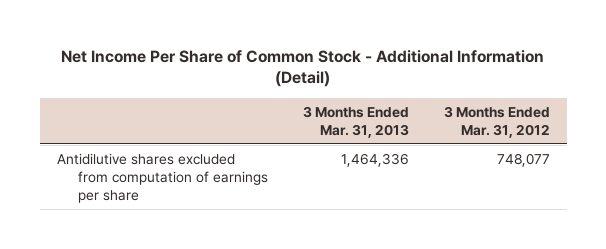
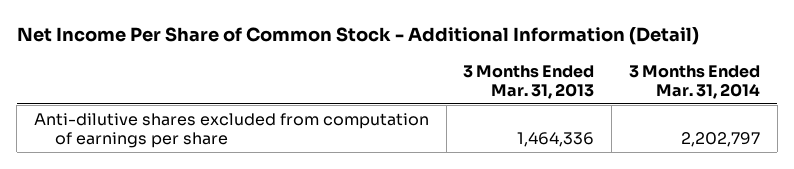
[443,105,550,138] 3 Months Ended Mar. 31, 2012 -> none
none -> [628,64,760,99] 3 Months Ended Mar. 31, 2014
[56,152,269,204] Antidilutive shares excluded from computation of earnings per share -> [33,112,429,148] Anti-dilutive shares excluded from computation of earnings per share

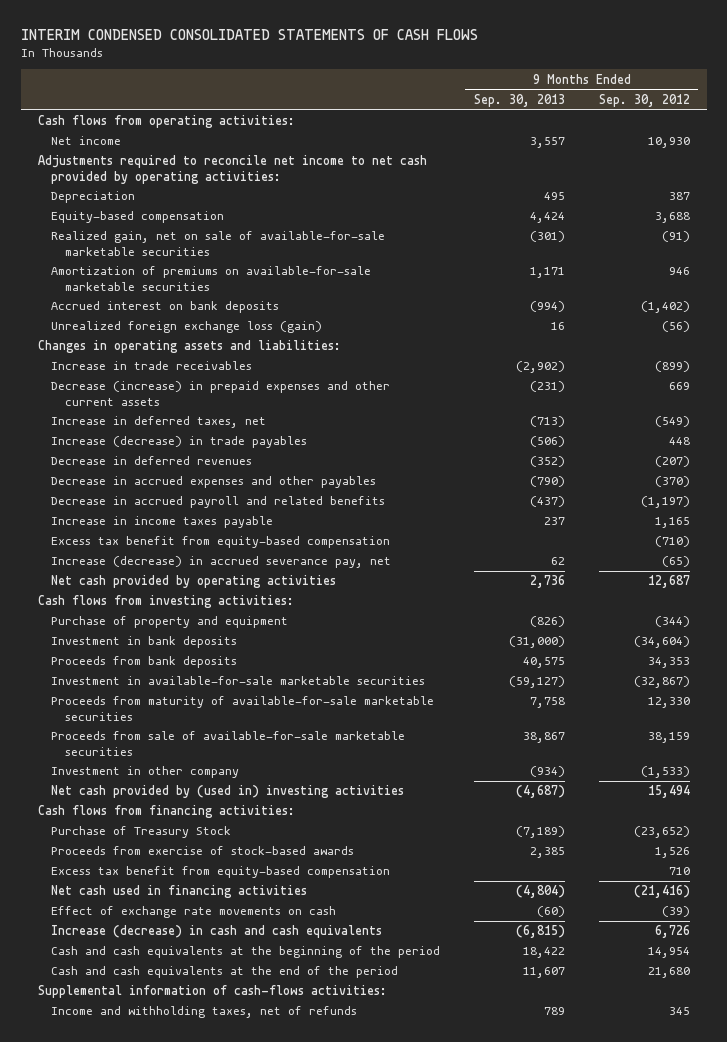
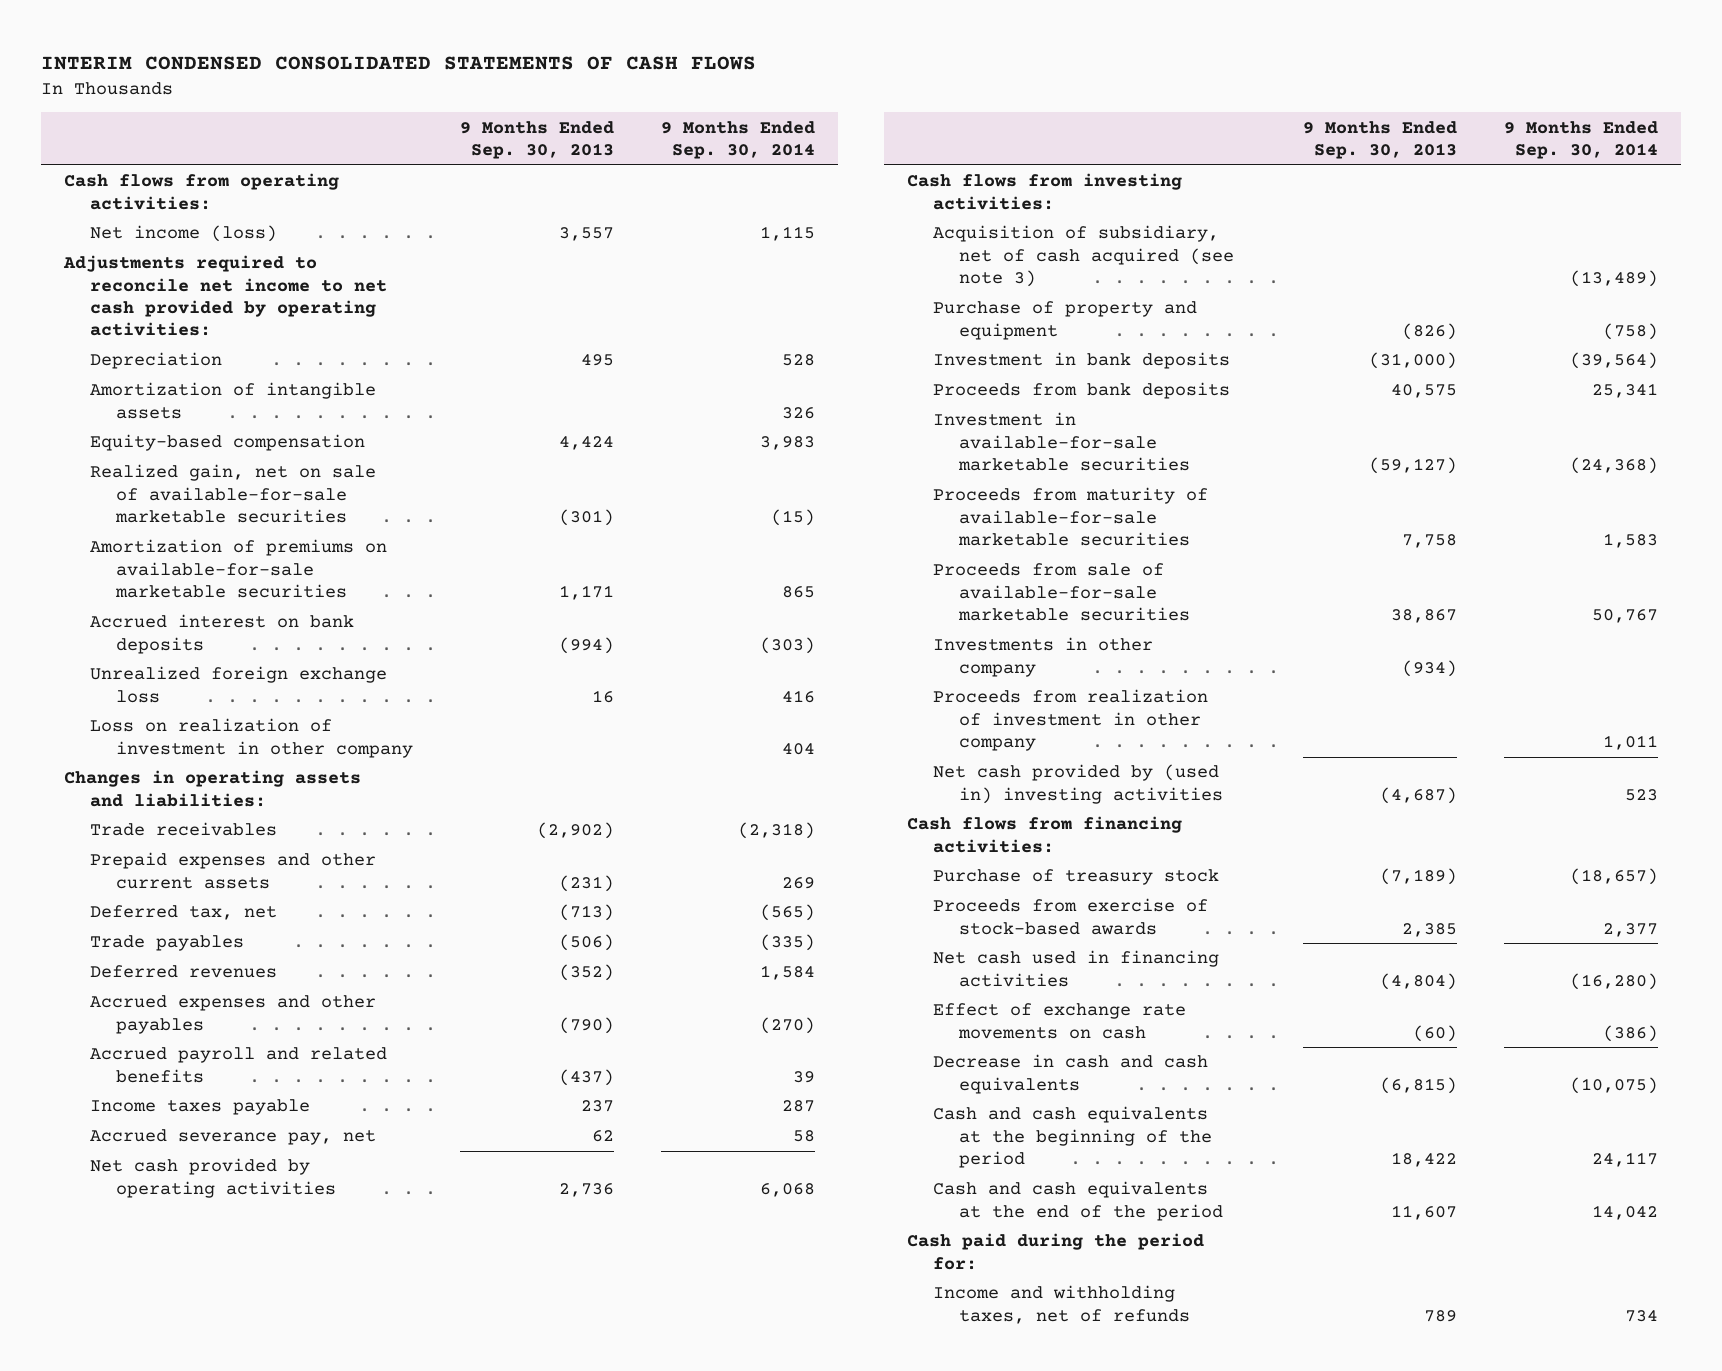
[598,94,690,108] Sep. 30, 2012 -> none
none -> [660,120,815,159] 9 Months Ended Sep. 30, 2014
[51,136,122,146] Net income -> [90,225,278,243] Net income (loss)
none -> [90,382,377,419] Amortization of intangible assets
[51,321,323,334] Unrealized foreign exchange loss (gain) -> [90,666,388,703] Unrealized foreign exchange loss
none -> [90,718,413,758] Loss on realization of investment in other company
[51,536,391,549] Excess tax benefit from equity-based compensation -> none
[51,361,253,371] Increase in trade receivables -> [90,822,278,837] Trade receivables
[51,381,391,406] Decrease (increase) in prepaid expenses and other current assets -> [90,852,377,889] Prepaid expenses and other current assets
[51,416,267,429] Increase in deferred taxes, net -> [90,905,278,921] Deferred tax, net
[51,436,308,449] Increase (decrease) in trade payables -> [90,935,245,952] Trade payables
[51,456,253,466] Decrease in deferred revenues -> [90,965,278,979] Deferred revenues
[51,476,377,489] Decrease in accrued expenses and other payables -> [90,995,377,1034] Accrued expenses and other payables
[51,496,386,509] Decrease in accrued payroll and related benefits -> [90,1047,388,1083] Accrued payroll and related benefits
[51,516,274,529] Increase in income taxes payable -> [90,1099,311,1116] Income taxes payable
[51,556,392,569] Increase (decrease) in accrued severance pay, net -> [90,1129,377,1146] Accrued severance pay, net
none -> [932,225,1234,287] Acquisition of subsidiary, net of cash acquired (see note 3)
[51,766,240,779] Investment in other company -> [932,637,1153,677] Investments in other company
none -> [932,689,1208,751] Proceeds from realization of investment in other company
[51,826,232,839] Purchase of Treasury Stock -> [932,869,1219,886] Purchase of treasury stock
[51,866,391,879] Excess tax benefit from equity-based compensation -> none
[51,925,383,939] Increase (decrease) in cash and cash equivalents -> [932,1054,1208,1094] Decrease in cash and cash equivalents
[37,985,387,999] Supplemental information of cash-flows activities: -> none
none -> [907,1233,1205,1270] Cash paid during the period for:

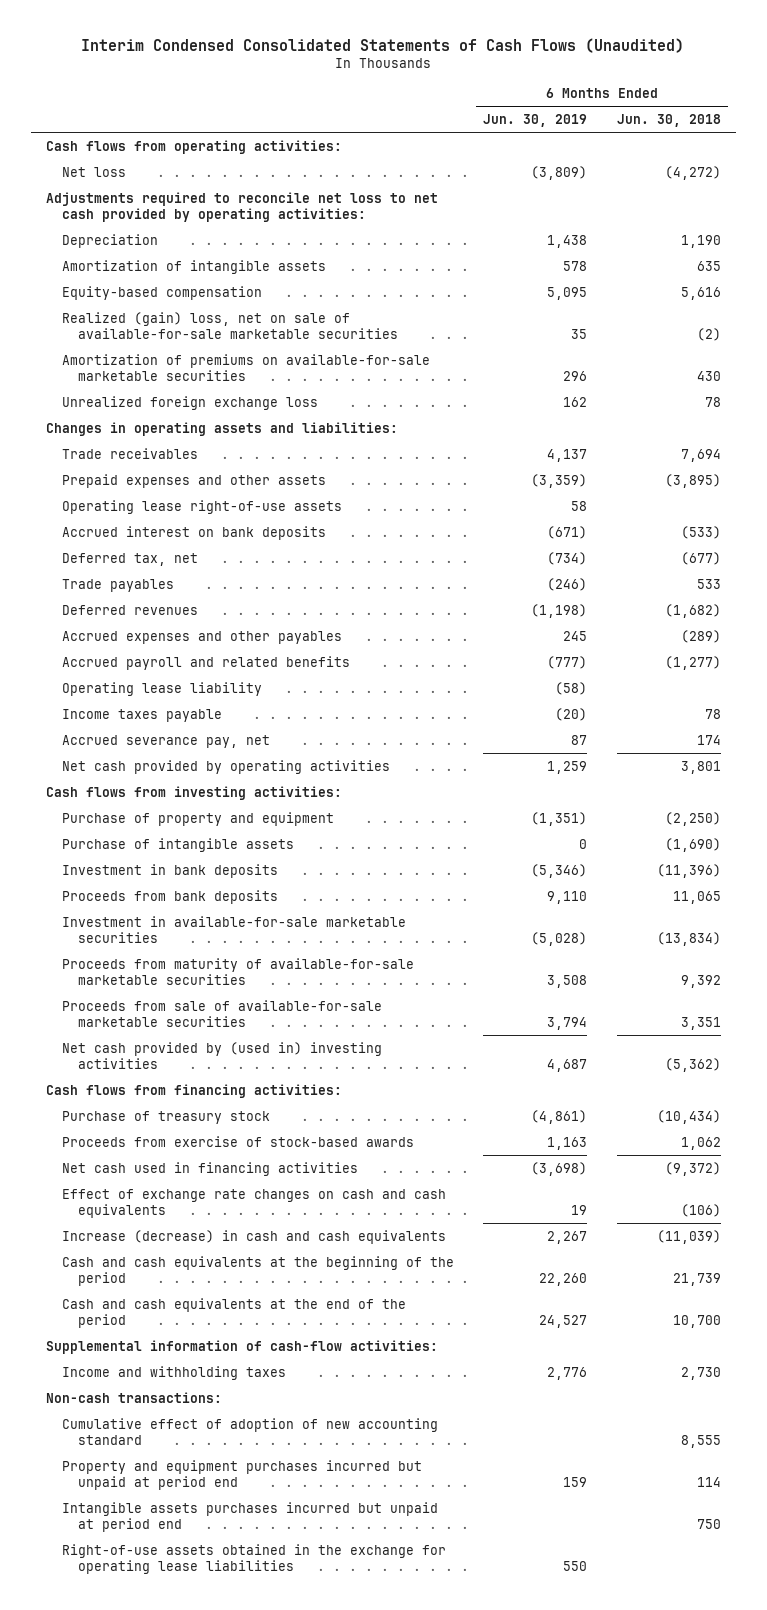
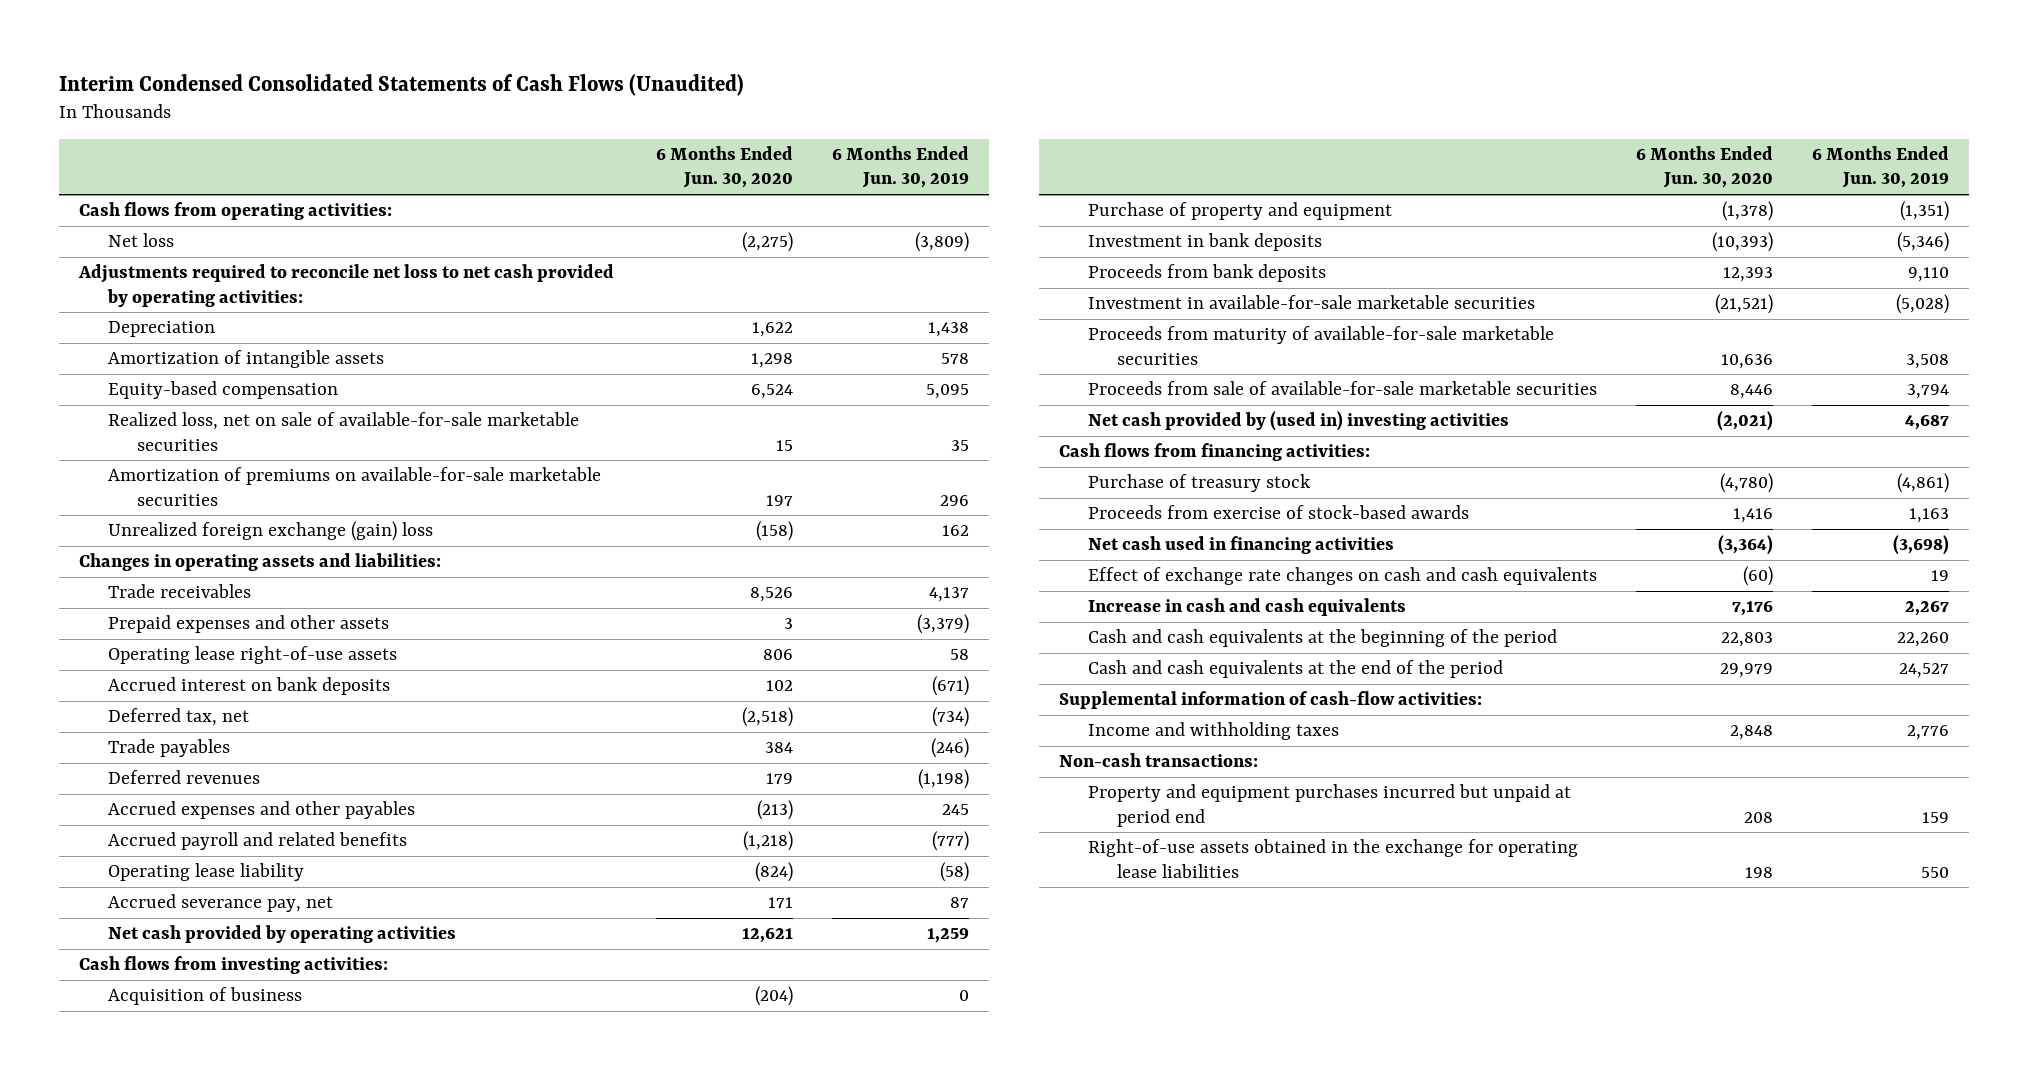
[616,114,721,128] Jun. 30, 2018 -> none
none -> [655,145,793,189] 6 Months Ended Jun. 30, 2020
[61,311,398,340] Realized (gain) loss, net on sale of available-for-sale marketable securities -> [107,412,579,451] Realized loss, net on sale of available-for-sale marketable securities
[61,395,318,410] Unrealized foreign exchange loss -> [107,521,433,542] Unrealized foreign exchange (gain) loss
[531,473,588,488] (3,359) -> [917,614,970,635] (3,379)
[61,708,222,722] Income taxes payable -> none
none -> [107,987,302,1006] Acquisition of business
[61,837,294,852] Purchase of intangible assets -> none
[61,1229,446,1244] Increase (decrease) in cash and cash equivalents -> [1088,598,1407,617] Increase in cash and cash equivalents
[61,1417,438,1446] Cumulative effect of adoption of new accounting standard -> none
[61,1501,438,1533] Intangible assets purchases incurred but unpaid at period end -> none

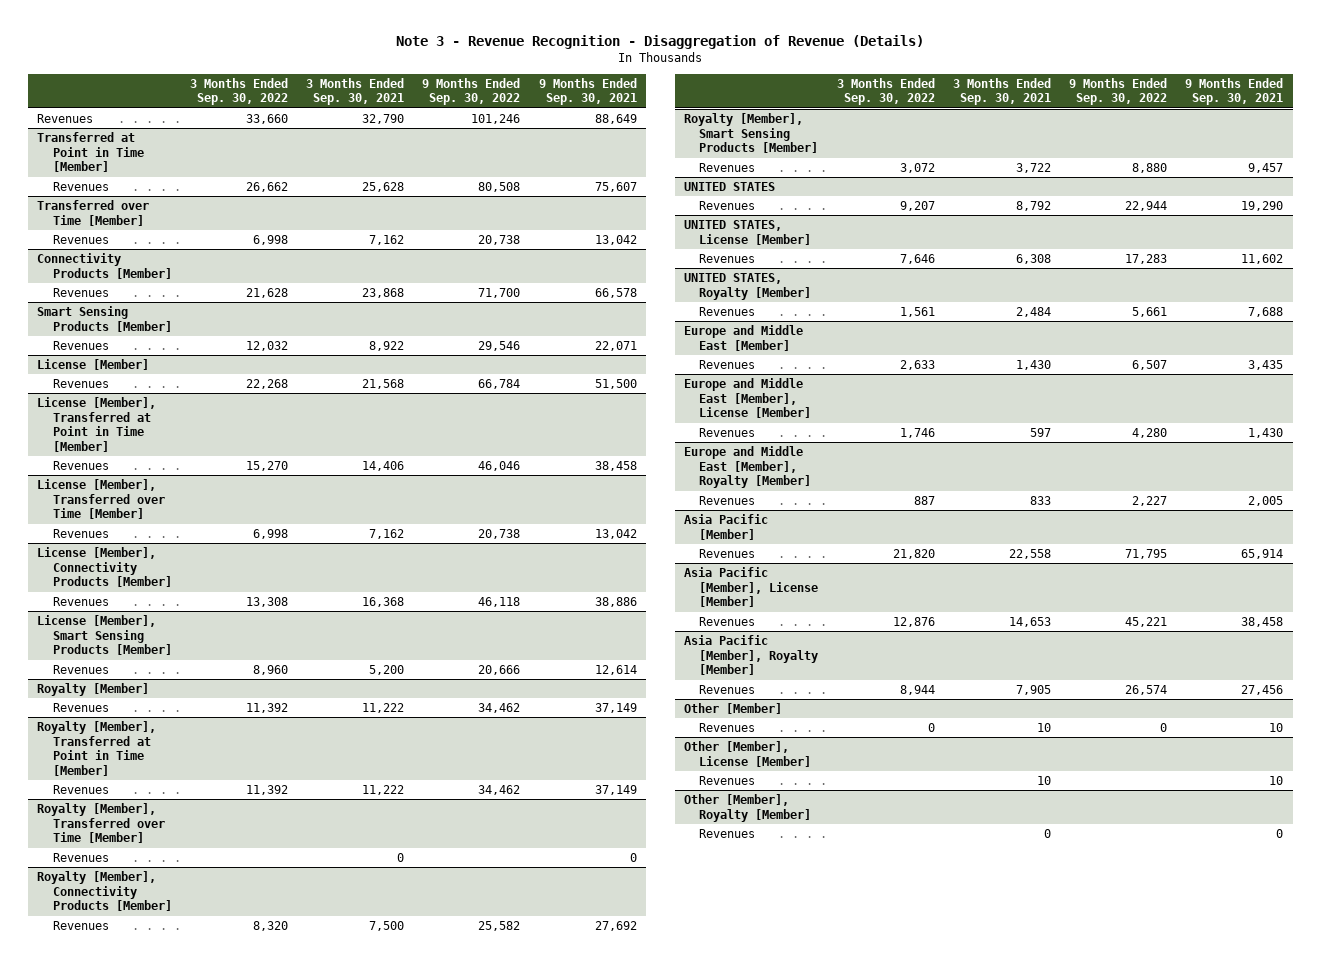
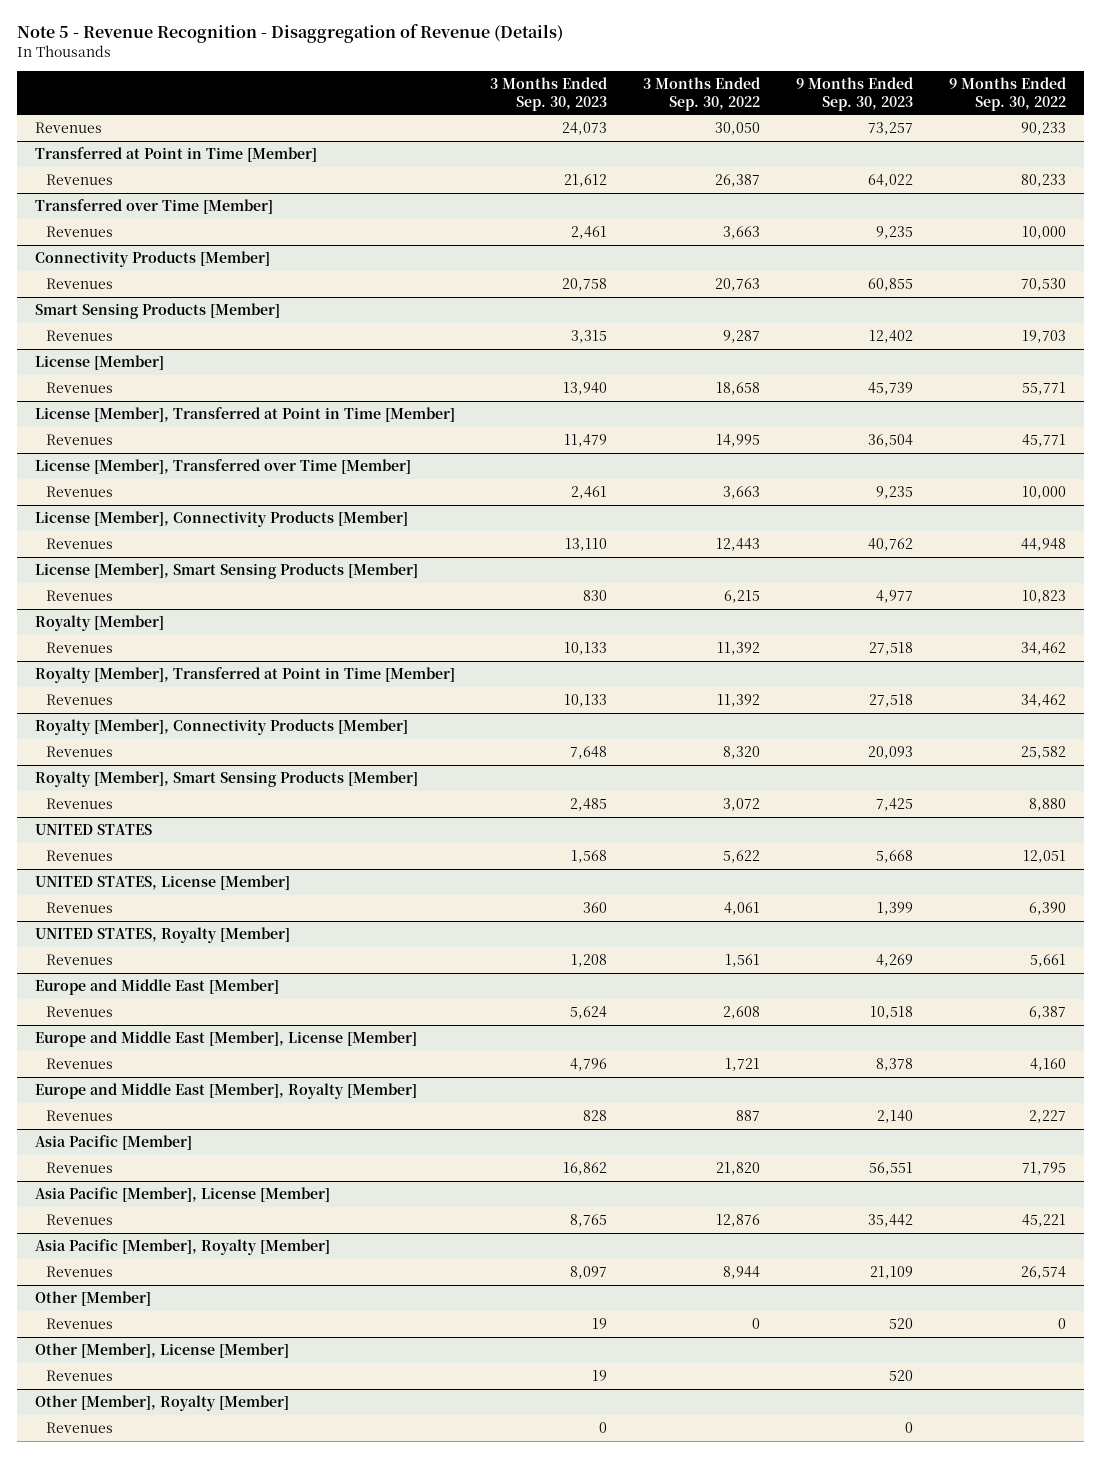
[396,35,925,50] Note 3 - Revenue Recognition - Disaggregation of Revenue (Details) -> [16,24,563,44] Note 5 - Revenue Recognition - Disaggregation of Revenue (Details)
[306,77,405,106] 3 Months Ended Sep. 30, 2021 -> none
[538,77,637,106] 9 Months Ended Sep. 30, 2021 -> none
none -> [490,77,608,111] 3 Months Ended Sep. 30, 2023
none -> [796,77,914,111] 9 Months Ended Sep. 30, 2023
[245,113,288,124] 33,660 -> [715,121,761,135] 30,050
[471,113,521,124] 101,246 -> [1021,121,1067,135] 90,233
[245,181,288,192] 26,662 -> [715,173,761,187] 26,387
[478,181,521,192] 80,508 -> [1021,173,1067,187] 80,233
[252,234,288,245] 6,998 -> [723,225,761,239] 3,663
[478,234,521,245] 20,738 -> [1022,225,1067,239] 10,000
[245,287,288,298] 21,628 -> [715,277,761,291] 20,763
[478,287,521,298] 71,700 -> [1021,277,1067,291] 70,530
[245,340,288,351] 12,032 -> [723,329,761,343] 9,287
[478,340,521,351] 29,546 -> [1022,329,1067,343] 19,703
[245,378,288,389] 22,268 -> [716,381,761,395] 18,658
[478,378,521,389] 66,784 -> [1022,381,1067,395] 55,771
[245,460,288,471] 15,270 -> [716,433,761,447] 14,995
[478,460,521,471] 46,046 -> [1022,433,1067,447] 45,771
[252,528,288,539] 6,998 -> [723,485,761,499] 3,663
[478,528,521,539] 20,738 -> [1022,485,1067,499] 10,000
[245,596,288,607] 13,308 -> [716,537,761,551] 12,443
[478,596,521,607] 46,118 -> [1021,537,1067,551] 44,948
[252,664,288,675] 8,960 -> [724,589,761,603] 6,215
[478,664,521,675] 20,666 -> [1022,589,1067,603] 10,823
[37,802,165,844] Royalty [Member], Transferred over Time [Member] -> none
[52,852,109,862] Revenues -> none
[899,200,935,211] 9,207 -> [723,849,761,863] 5,622
[1125,200,1168,211] 22,944 -> [1023,849,1067,863] 12,051
[899,253,935,264] 7,646 -> [724,901,761,915] 4,061
[1125,253,1168,264] 17,283 -> [1029,901,1067,915] 6,390
[899,359,935,370] 2,633 -> [723,1005,761,1019] 2,608
[1132,359,1168,370] 6,507 -> [1029,1005,1067,1019] 6,387
[899,427,935,438] 1,746 -> [725,1057,761,1071] 1,721
[1132,427,1168,438] 4,280 -> [1030,1057,1067,1071] 4,160

